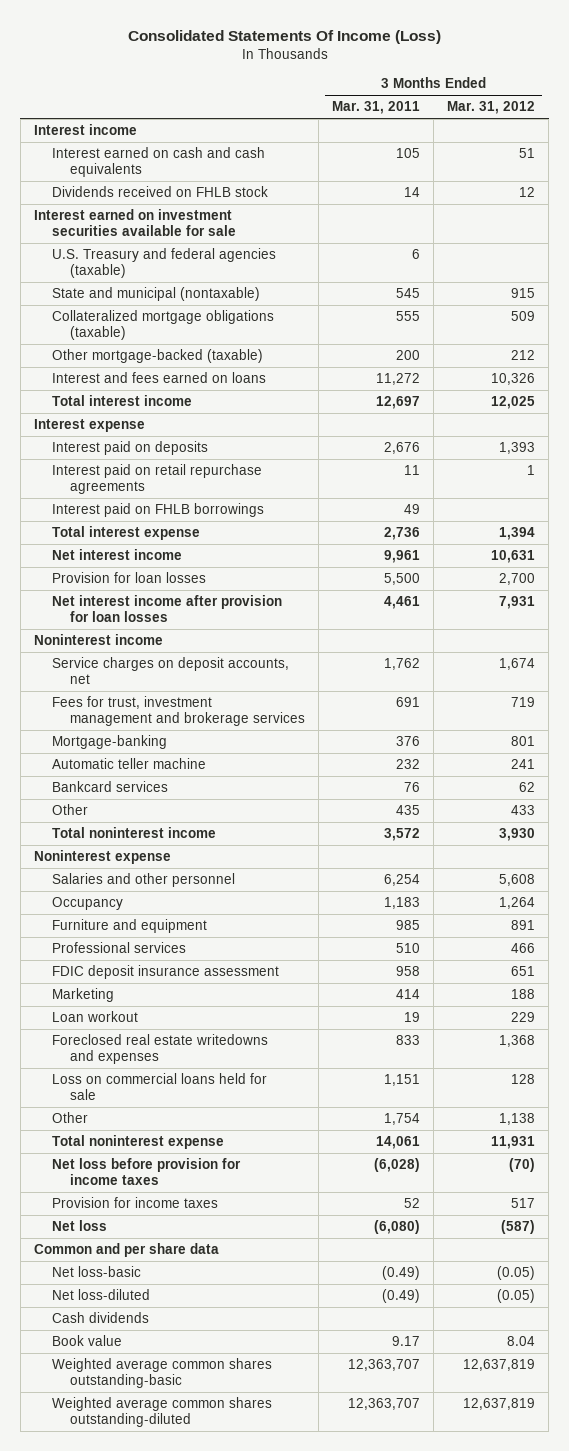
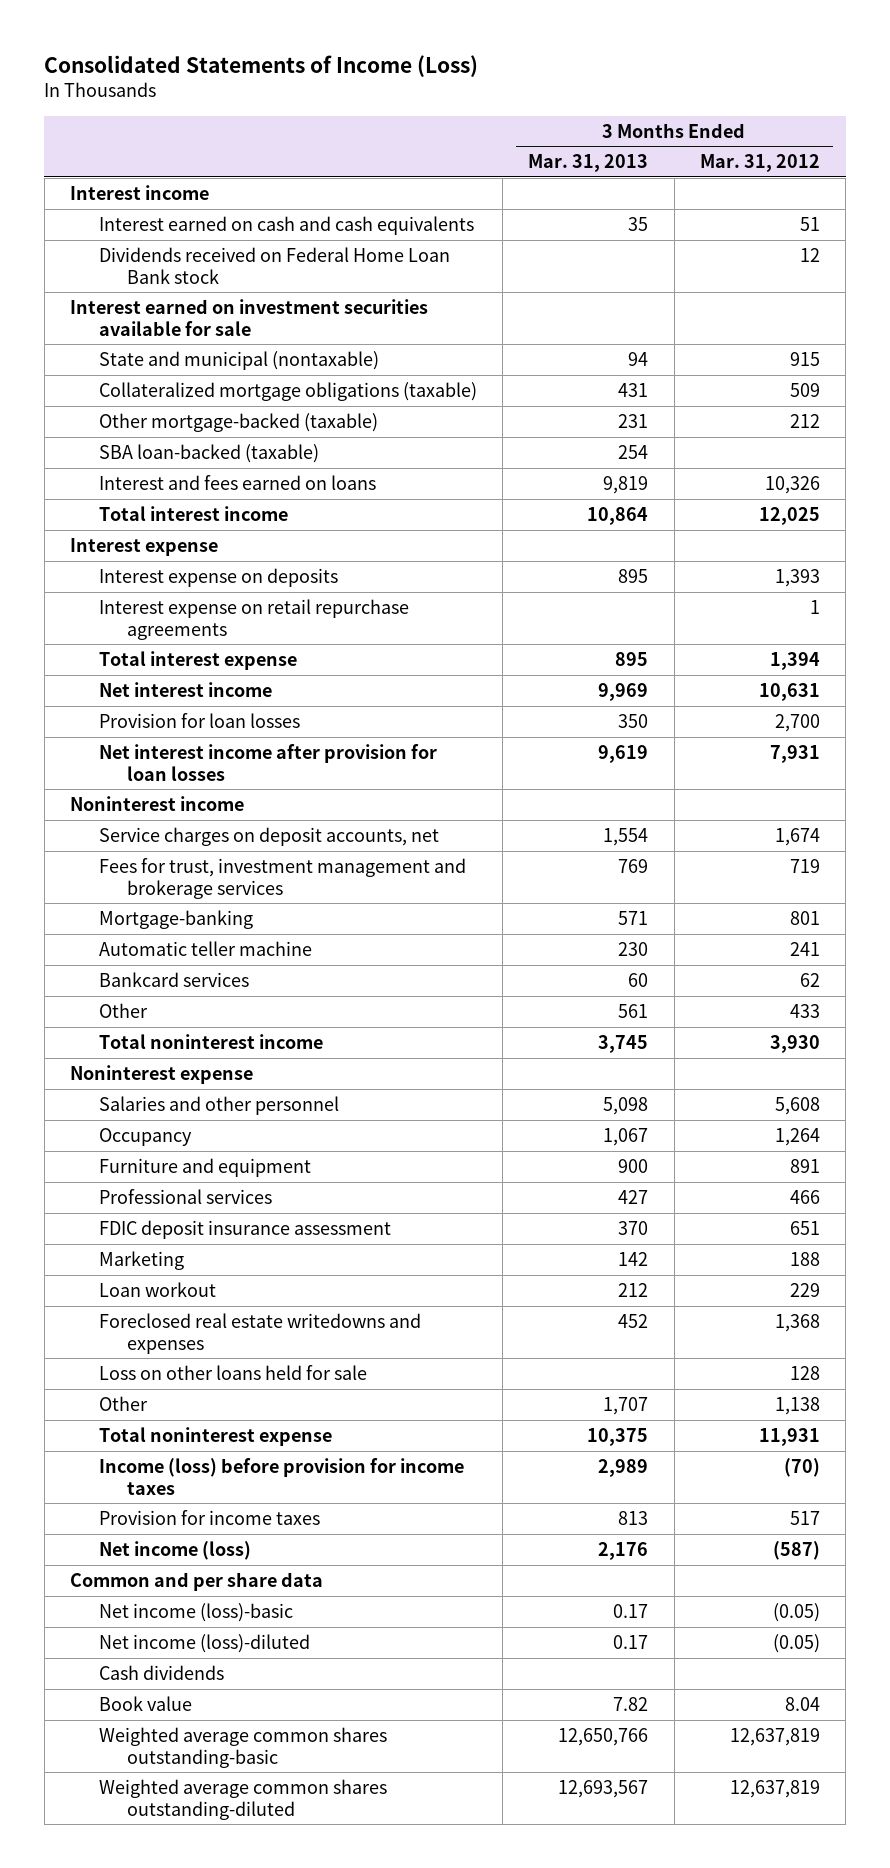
[127,29,441,44] Consolidated Statements Of Income (Loss) -> [44,54,479,77] Consolidated Statements of Income (Loss)
[331,101,420,115] Mar. 31, 2011 -> none
none -> [528,154,649,173] Mar. 31, 2013
[51,186,268,198] Dividends received on FHLB stock -> [98,246,450,284] Dividends received on Federal Home Loan Bank stock
[51,248,276,279] U.S. Treasury and federal agencies (taxable) -> none
none -> [98,443,319,463] SBA loan-backed (taxable)
[51,503,264,518] Interest paid on FHLB borrowings -> none
[51,441,208,456] Interest paid on deposits -> [98,567,338,587] Interest expense on deposits
[51,464,262,495] Interest paid on retail repurchase agreements -> [98,598,409,640] Interest expense on retail repurchase agreements
[51,1073,267,1101] Loss on commercial loans held for sale -> [98,1364,367,1380] Loss on other loans held for sale
[51,1158,241,1186] Net loss before provision for income taxes -> [98,1457,464,1495] Income (loss) before provision for income taxes
[51,1220,107,1232] Net loss -> [98,1540,251,1560] Net income (loss)
[51,1266,141,1278] Net loss-basic -> [98,1602,293,1622] Net income (loss)-basic
[51,1289,150,1301] Net loss-diluted -> [98,1633,310,1653] Net income (loss)-diluted

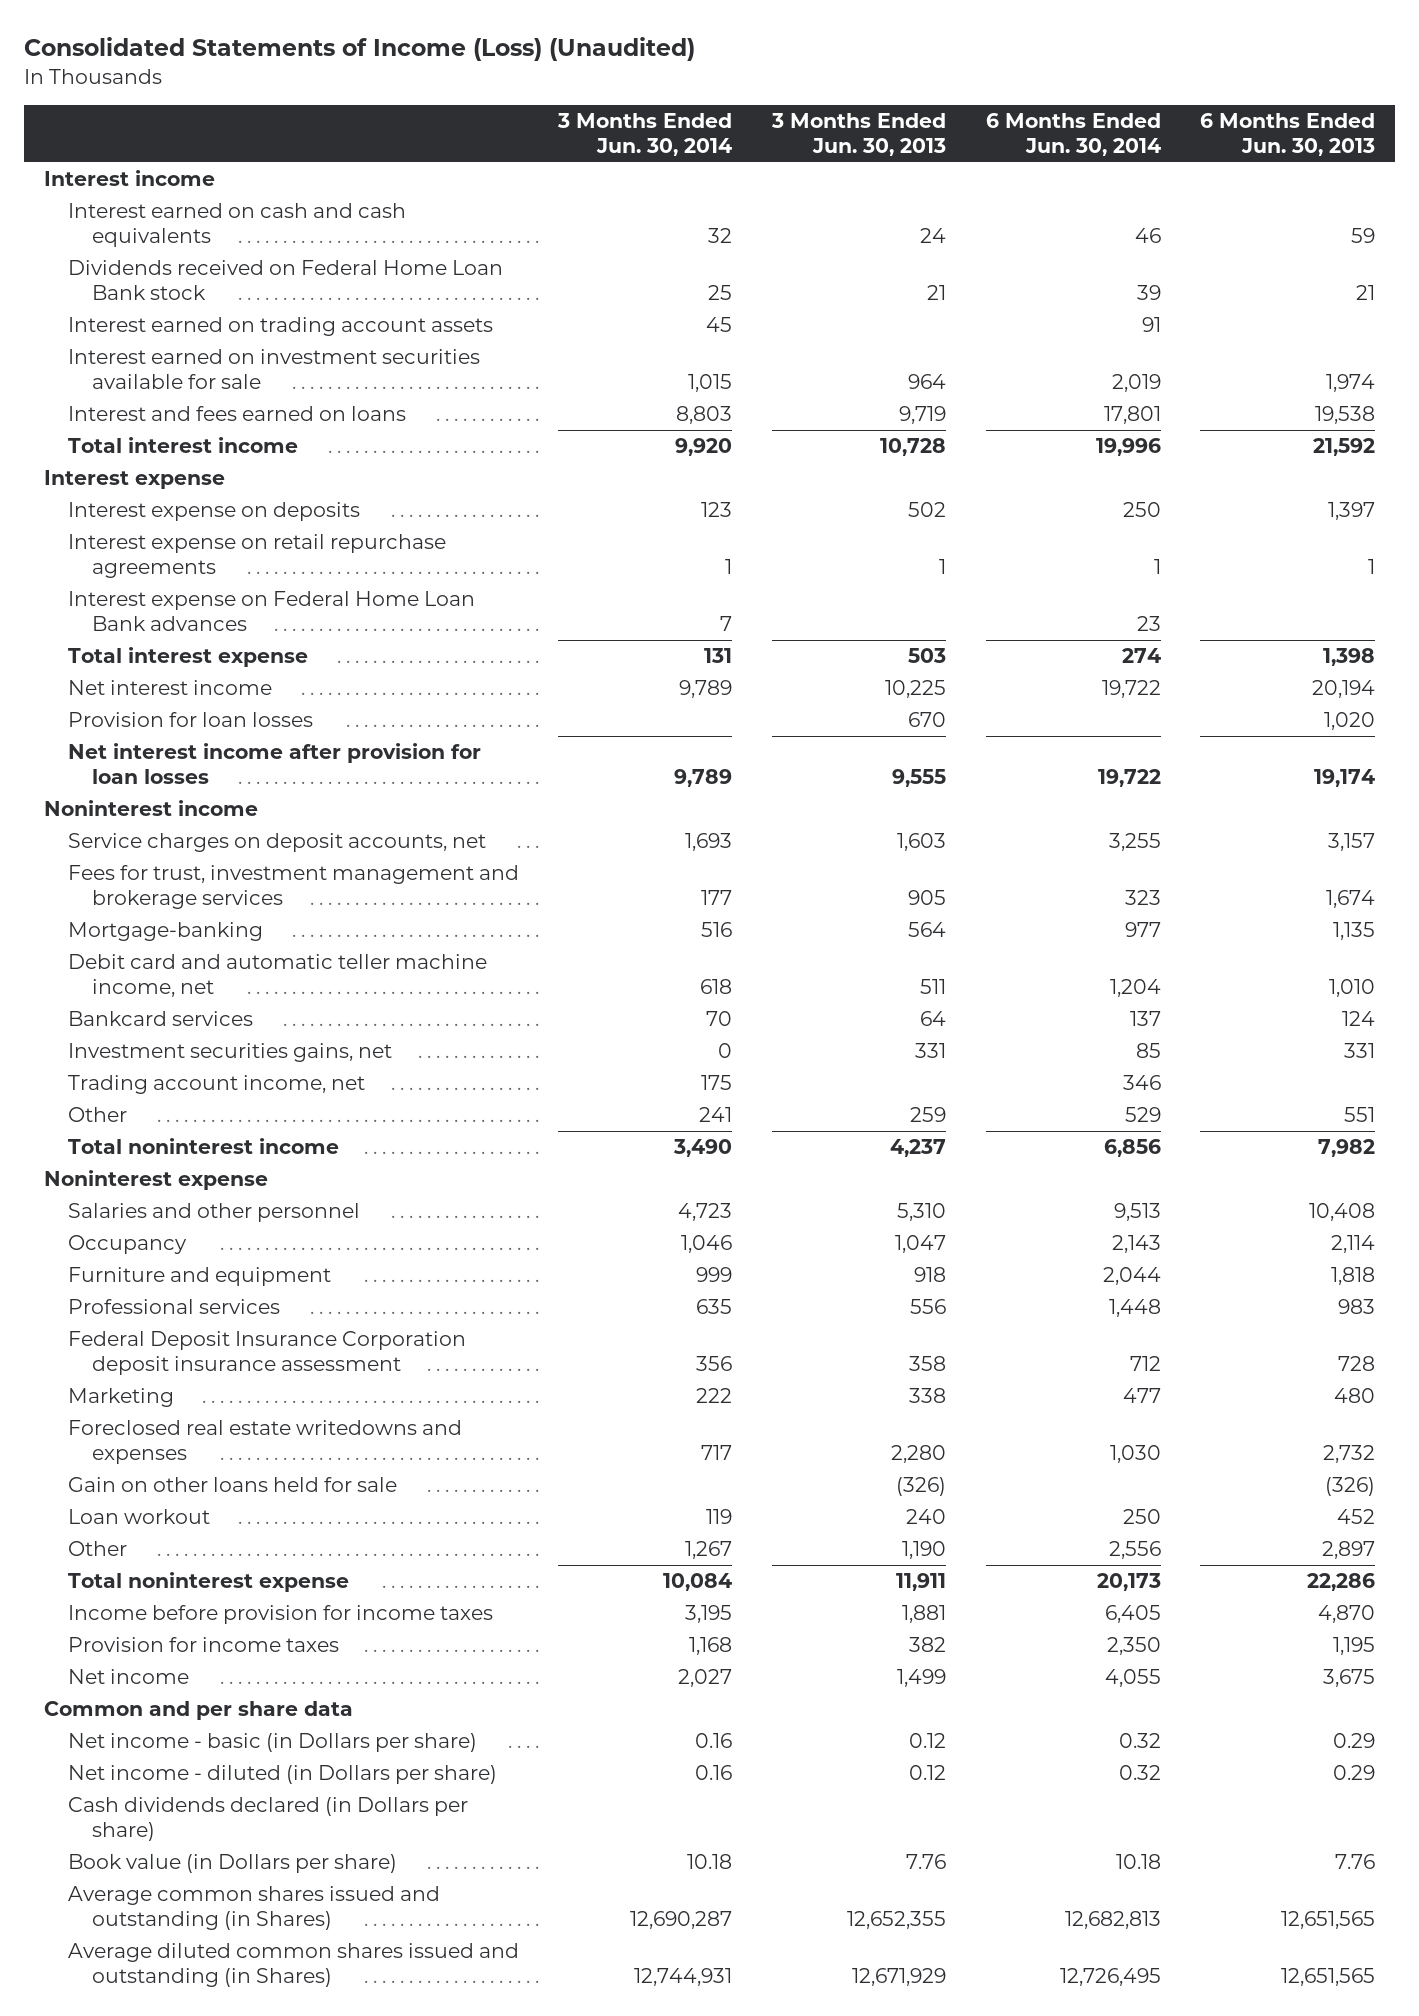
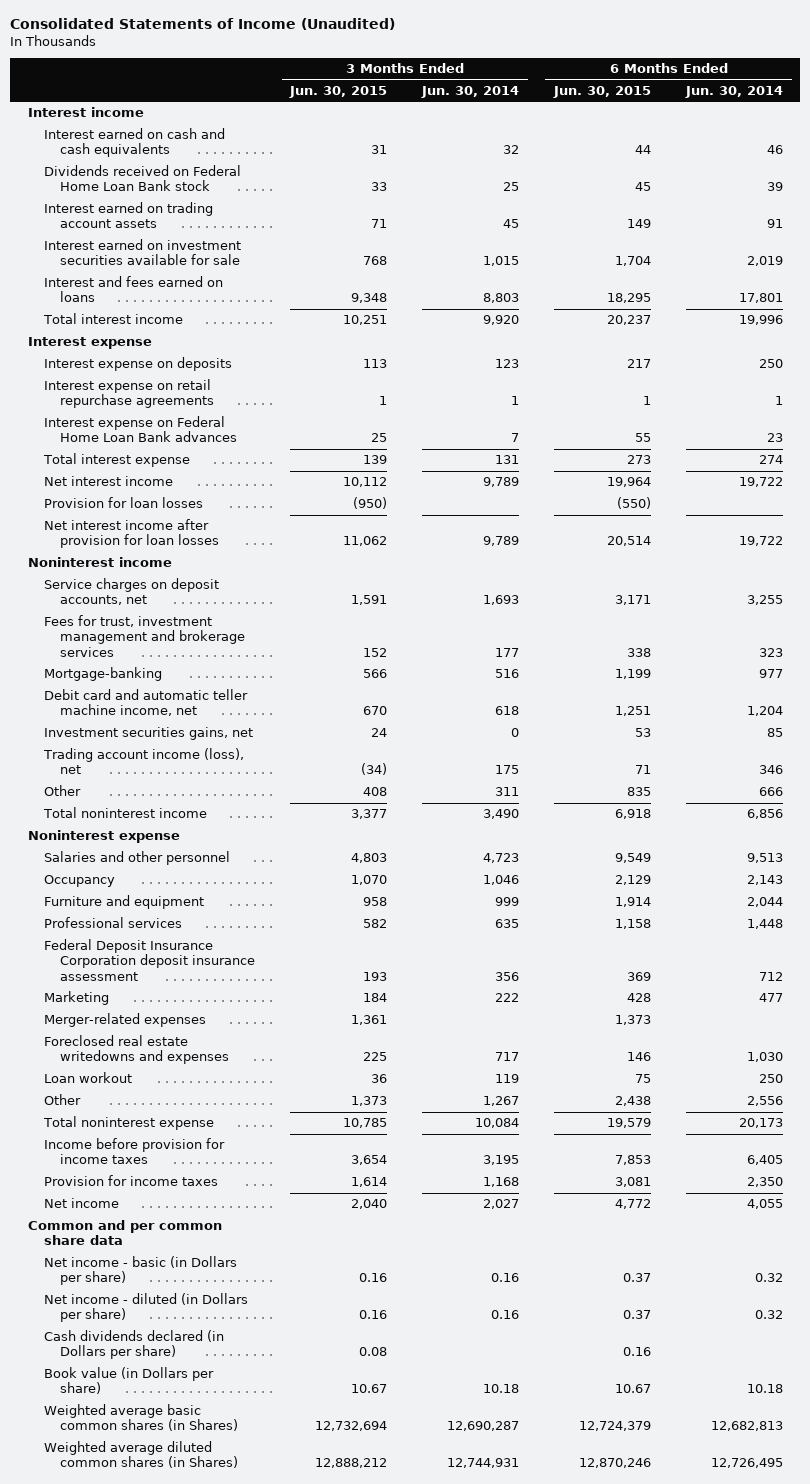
[24,37,696,62] Consolidated Statements of Income (Loss) (Unaudited) -> [10,18,396,31] Consolidated Statements of Income (Unaudited)
[771,112,947,156] 3 Months Ended Jun. 30, 2013 -> none
[1200,112,1376,156] 6 Months Ended Jun. 30, 2013 -> none
none -> [289,85,388,98] Jun. 30, 2015
none -> [553,85,652,98] Jun. 30, 2015
[67,1011,253,1027] Bankcard services -> none
[67,1075,365,1095] Trading account income, net -> [42,748,244,775] Trading account income (loss), net
[699,1107,733,1123] 241 -> [495,787,520,797] 311
[1124,1107,1161,1123] 529 -> [758,787,783,797] 666
none -> [43,1013,206,1028] Merger-related expenses
[67,1477,397,1493] Gain on other loans held for sale -> none
[44,1701,354,1721] Common and per share data -> [27,1220,222,1246] Common and per common share data
[67,1886,440,1931] Average common shares issued and outstanding (in Shares) -> [43,1404,239,1432] Weighted average basic common shares (in Shares)
[67,1943,519,1988] Average diluted common shares issued and outstanding (in Shares) -> [43,1441,239,1469] Weighted average diluted common shares (in Shares)

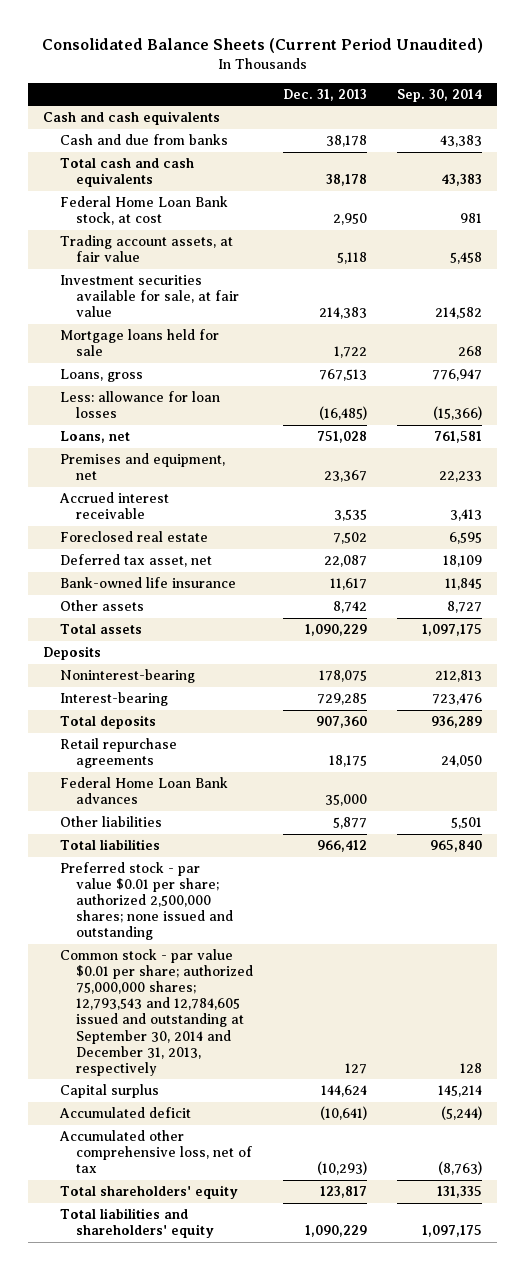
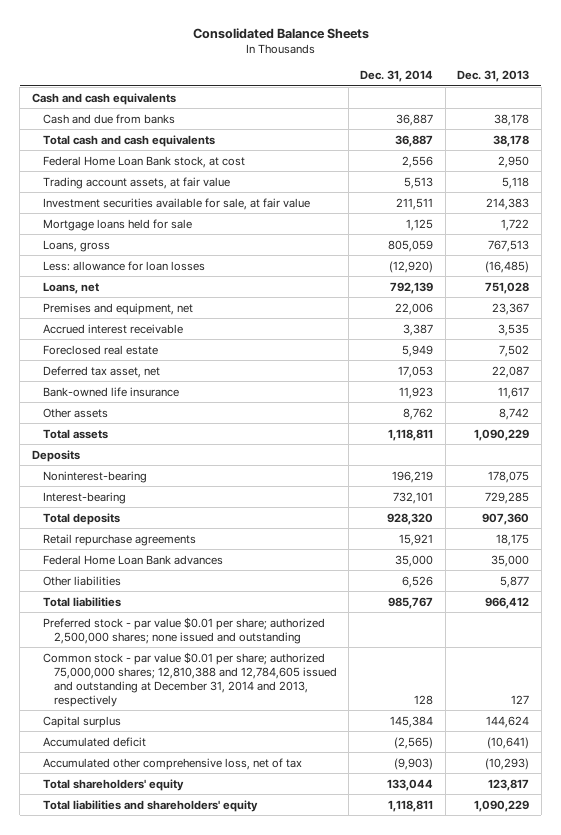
[41,37,483,53] Consolidated Balance Sheets (Current Period Unaudited) -> [192,27,369,39] Consolidated Balance Sheets
[397,88,483,102] Sep. 30, 2014 -> none
none -> [360,70,434,83] Dec. 31, 2014
[59,949,253,1076] Common stock - par value $0.01 per share; authorized 75,000,000 shares; 12,793,543 and 12,784,605 issued and outstanding at September 30, 2014 and December 31, 2013, respectively -> [42,651,337,707] Common stock - par value $0.01 per share; authorized 75,000,000 shares; 12,810,388 and 12,784,605 issued and outstanding at December 31, 2014 and 2013, respectively

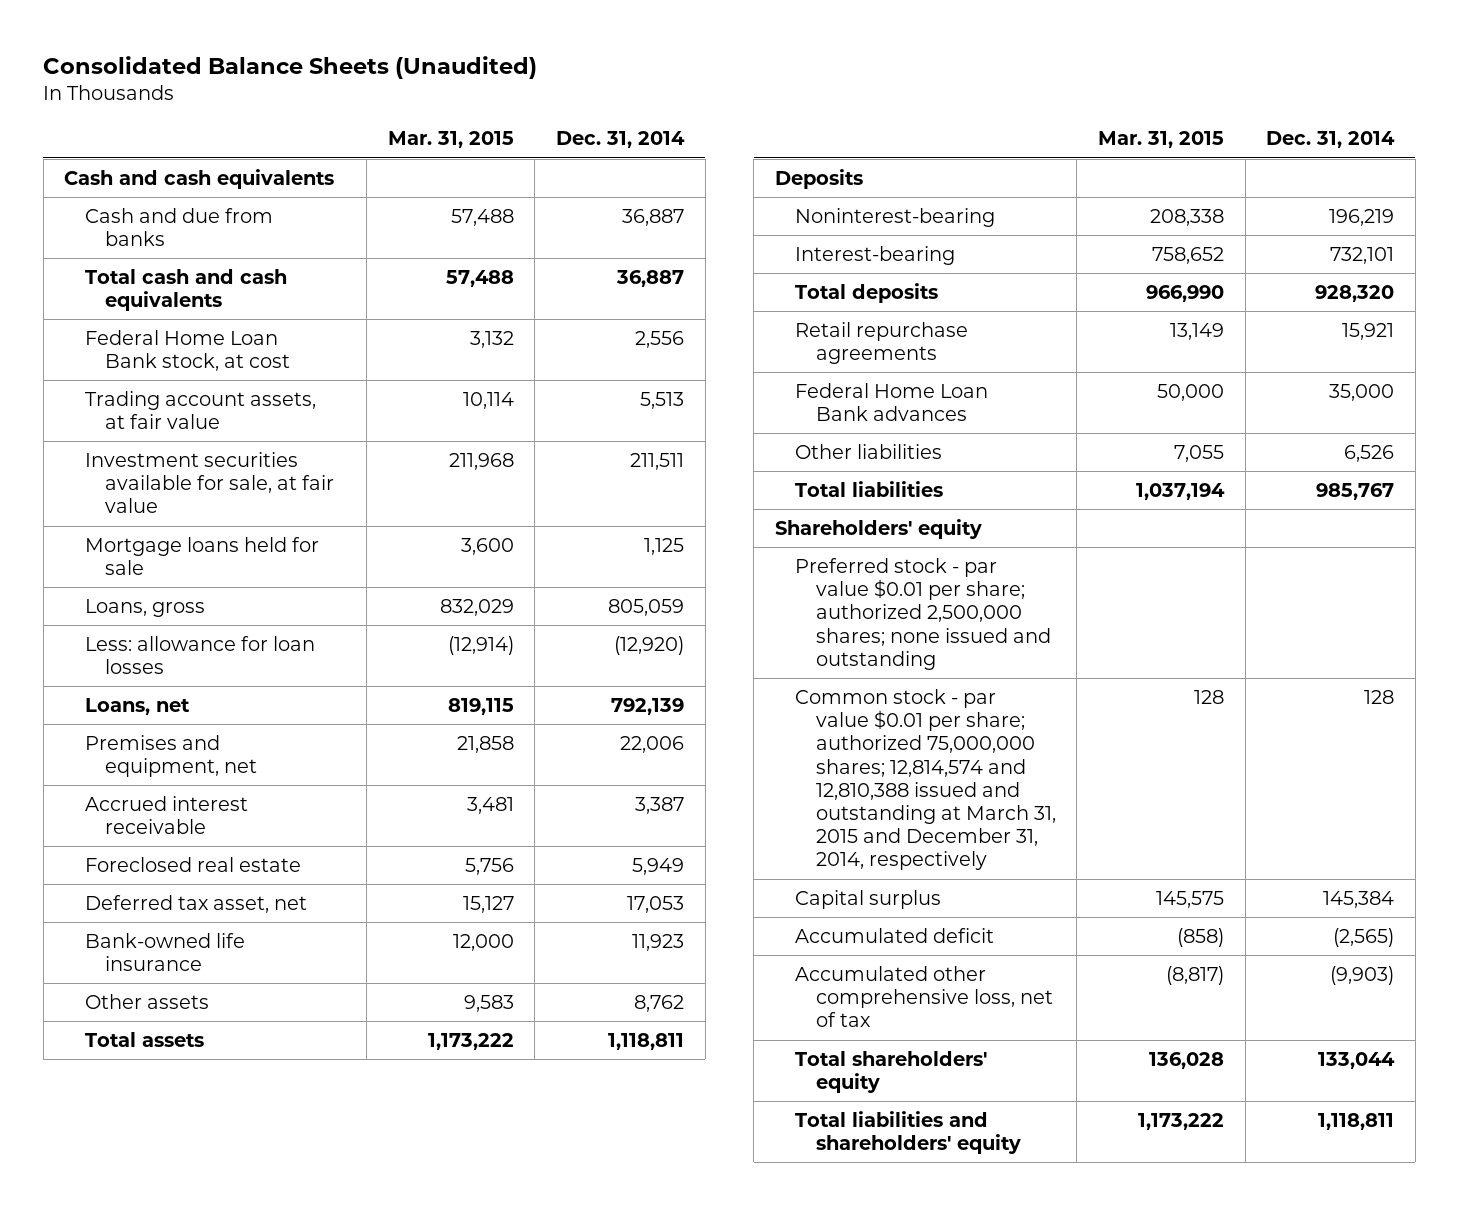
[192,27,369,39] Consolidated Balance Sheets -> [43,55,538,79] Consolidated Balance Sheets (Unaudited)
[457,70,530,83] Dec. 31, 2013 -> none
none -> [387,131,514,149] Mar. 31, 2015
none -> [774,518,982,539] Shareholders' equity
[42,651,337,707] Common stock - par value $0.01 per share; authorized 75,000,000 shares; 12,810,388 and 12,784,605 issued and outstanding at December 31, 2014 and 2013, respectively -> [795,688,1056,871] Common stock - par value $0.01 per share; authorized 75,000,000 shares; 12,814,574 and 12,810,388 issued and outstanding at March 31, 2015 and December 31, 2014, respectively

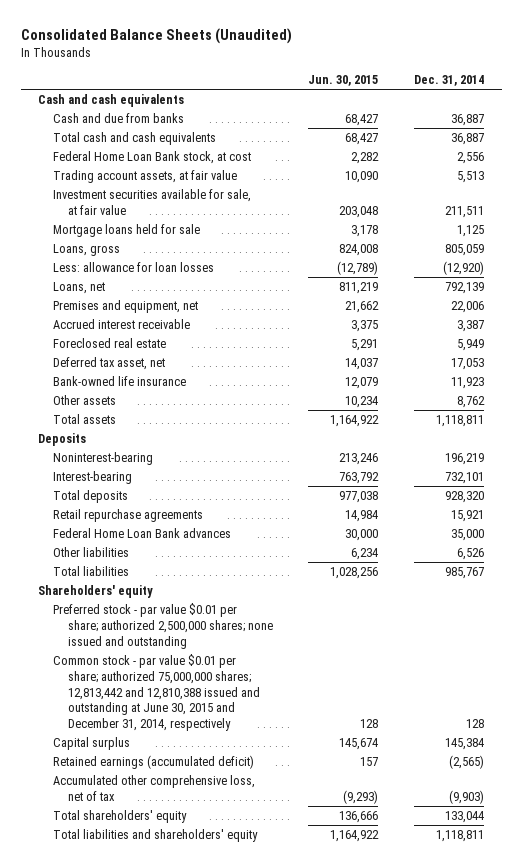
[387,131,514,149] Mar. 31, 2015 -> none
none -> [308,75,379,87] Jun. 30, 2015
[795,688,1056,871] Common stock - par value $0.01 per share; authorized 75,000,000 shares; 12,814,574 and 12,810,388 issued and outstanding at March 31, 2015 and December 31, 2014, respectively -> [53,654,260,731] Common stock - par value $0.01 per share; authorized 75,000,000 shares; 12,813,442 and 12,810,388 issued and outstanding at June 30, 2015 and December 31, 2014, respectively
[795,927,995,943] Accumulated deficit -> [53,755,255,770] Retained earnings (accumulated deficit)

